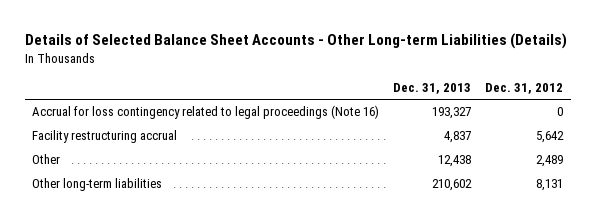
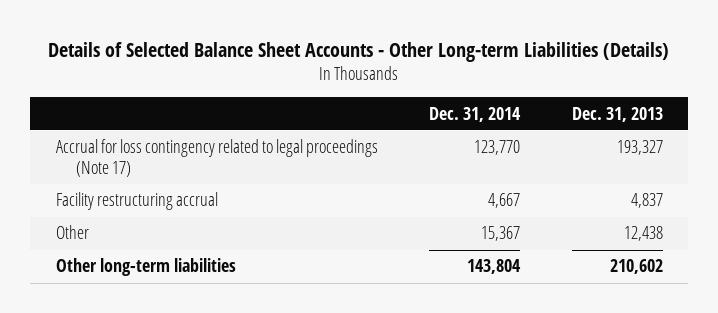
[485,82,564,94] Dec. 31, 2012 -> none
none -> [429,106,522,122] Dec. 31, 2014
[32,105,380,120] Accrual for loss contingency related to legal proceedings (Note 16) -> [55,139,378,178] Accrual for loss contingency related to legal proceedings (Note 17)

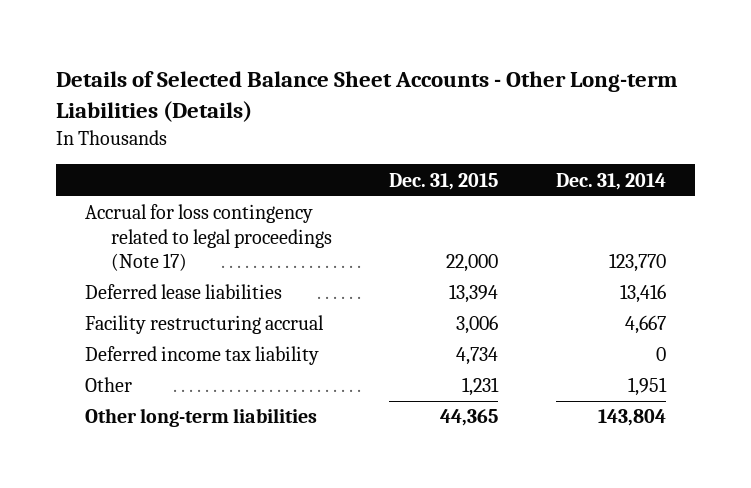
[571,106,663,122] Dec. 31, 2013 -> none
none -> [389,172,499,190] Dec. 31, 2015
none -> [85,284,283,300] Deferred lease liabilities
none -> [85,346,320,366] Deferred income tax liability
[481,226,521,242] 15,367 -> [628,377,668,397] 1,951

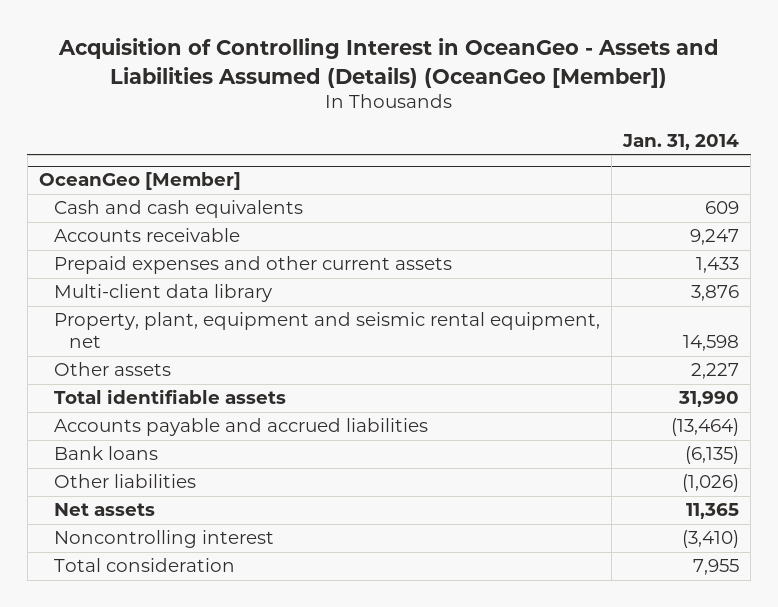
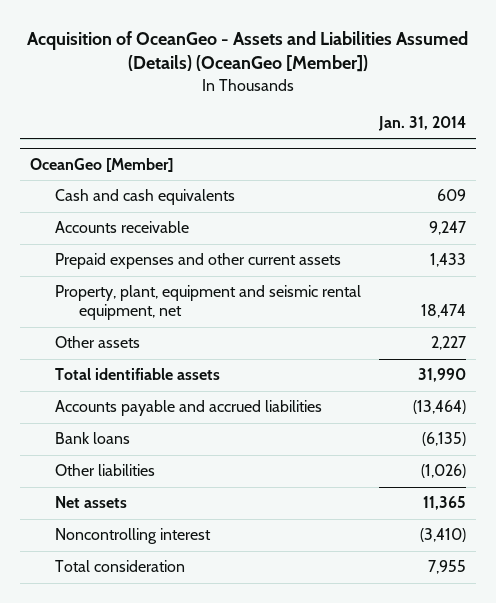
[58,38,720,88] Acquisition of Controlling Interest in OceanGeo - Assets and Liabilities Assumed (Details) (OceanGeo [Member]) -> [27,30,469,73] Acquisition of OceanGeo - Assets and Liabilities Assumed (Details) (OceanGeo [Member])
[53,284,272,303] Multi-client data library -> none
[683,335,740,352] 14,598 -> [421,304,467,319] 18,474

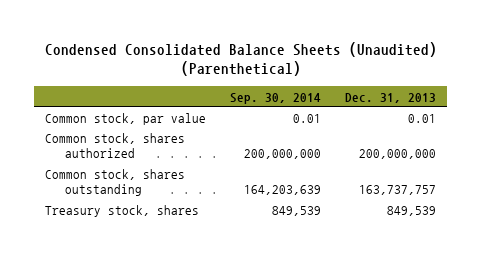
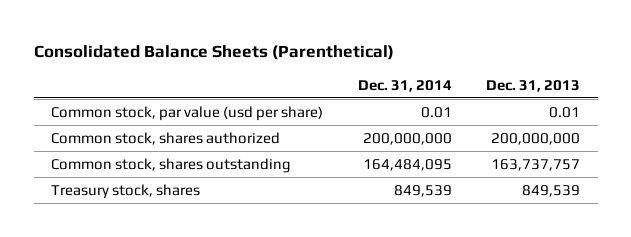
[44,41,437,77] Condensed Consolidated Balance Sheets (Unaudited) (Parenthetical) -> [33,44,394,60] Consolidated Balance Sheets (Parenthetical)
[230,92,322,104] Sep. 30, 2014 -> none
none -> [357,79,452,92] Dec. 31, 2014
[45,113,207,126] Common stock, par value -> [51,105,324,121] Common stock, par value (usd per share)

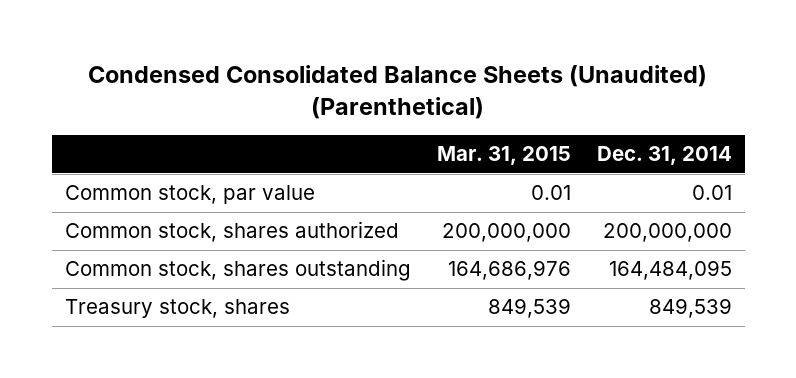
[33,44,394,60] Consolidated Balance Sheets (Parenthetical) -> [88,65,708,119] Condensed Consolidated Balance Sheets (Unaudited) (Parenthetical)
[486,79,581,92] Dec. 31, 2013 -> none
none -> [436,146,571,166] Mar. 31, 2015
[51,105,324,121] Common stock, par value (usd per share) -> [64,185,315,205] Common stock, par value

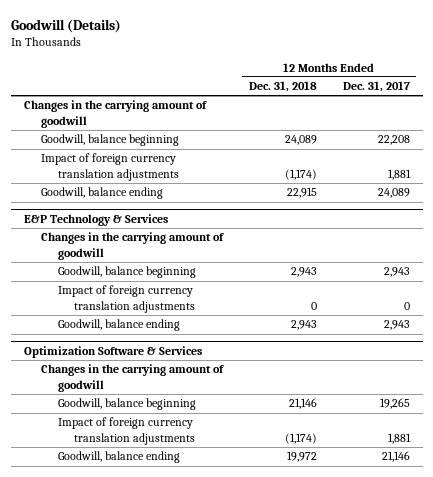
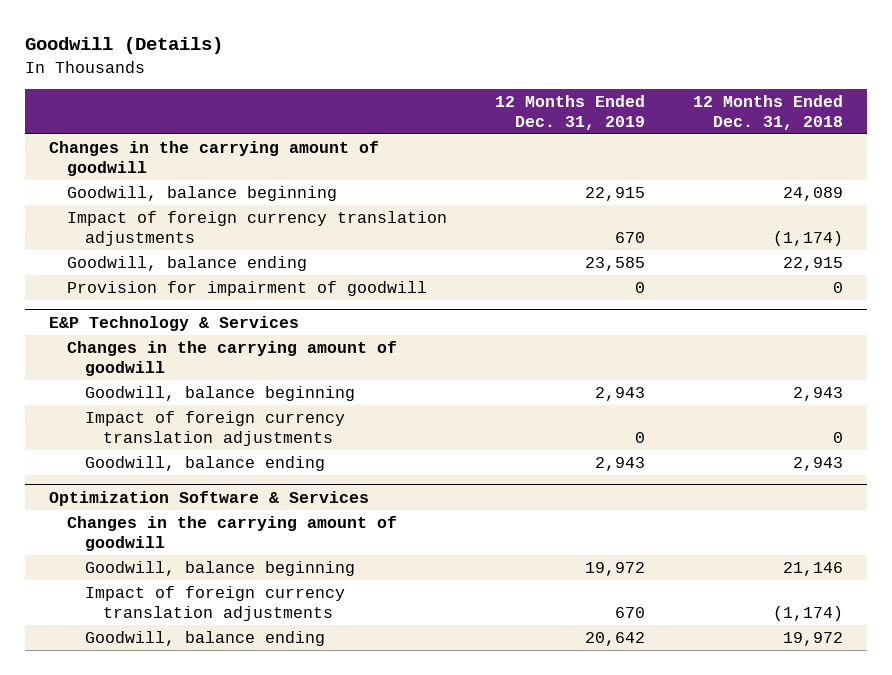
[342,81,410,93] Dec. 31, 2017 -> none
none -> [495,95,646,130] 12 Months Ended Dec. 31, 2019
none -> [66,281,427,297] Provision for impairment of goodwill

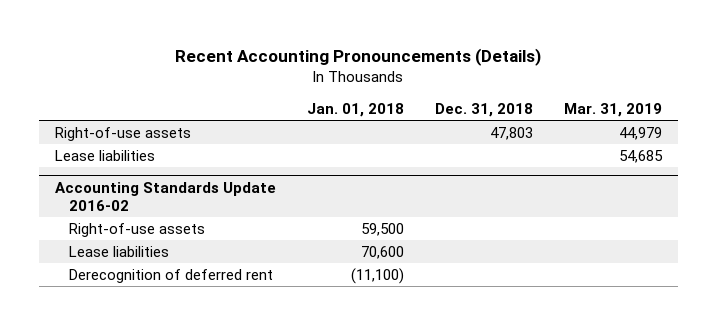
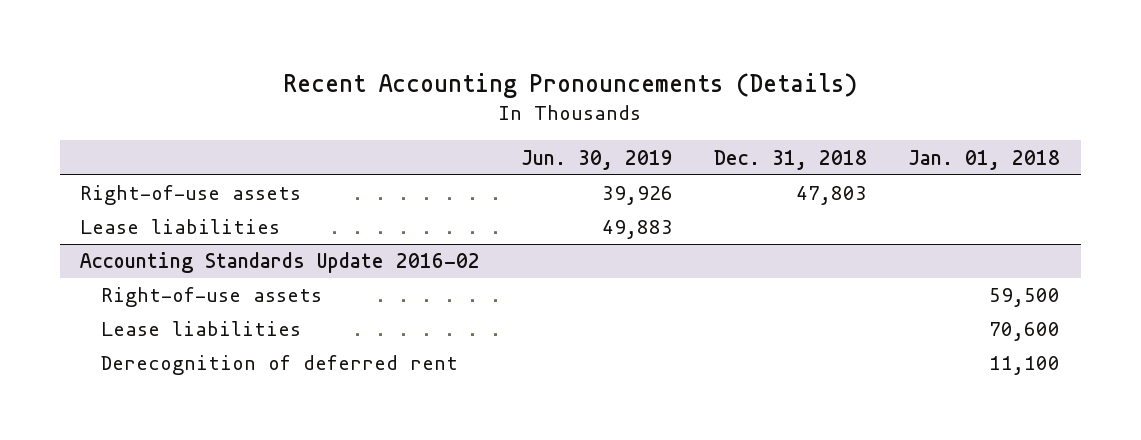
[564,103,663,118] Mar. 31, 2019 -> none
none -> [521,149,674,170] Jun. 30, 2019
[350,267,404,284] (11,100) -> [989,356,1061,376] 11,100

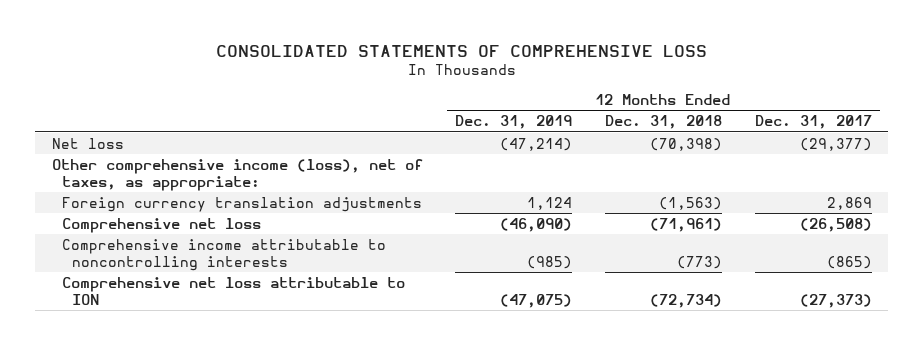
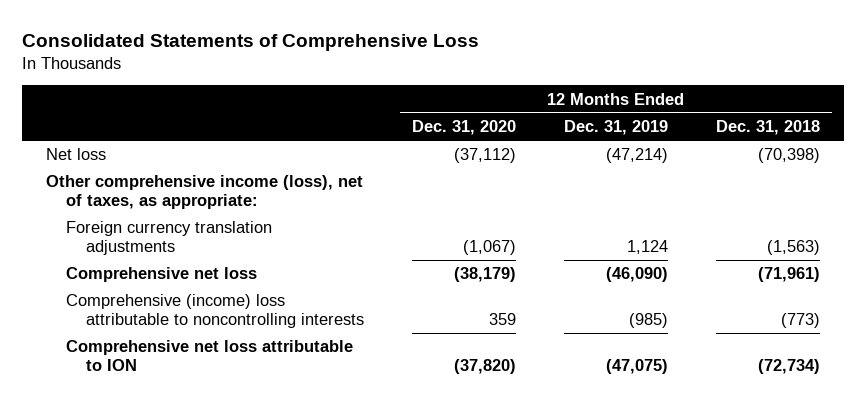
[215,44,707,57] CONSOLIDATED STATEMENTS OF COMPREHENSIVE LOSS -> [21,33,479,51] Consolidated Statements of Comprehensive Loss
[754,115,872,130] Dec. 31, 2017 -> none
none -> [411,120,516,136] Dec. 31, 2020
[61,238,386,272] Comprehensive income attributable to noncontrolling interests -> [65,294,364,329] Comprehensive (income) loss attributable to noncontrolling interests

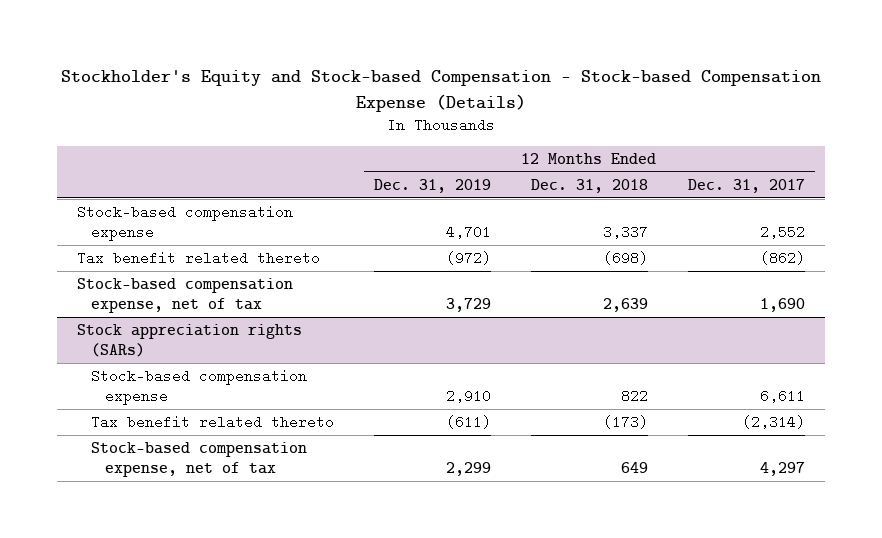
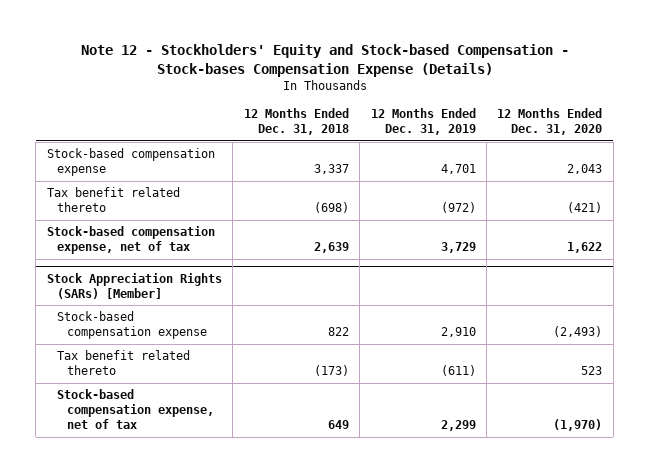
[60,70,821,112] Stockholder's Equity and Stock-based Compensation - Stock-based Compensation Expense (Details) -> [80,43,569,77] Note 12 - Stockholders' Equity and Stock-based Compensation - Stock-bases Compensation Expense (Details)
[687,178,805,193] Dec. 31, 2017 -> none
none -> [497,108,603,136] 12 Months Ended Dec. 31, 2020
[76,323,302,357] Stock appreciation rights (SARs) -> [46,272,222,299] Stock Appreciation Rights (SARs) [Member]

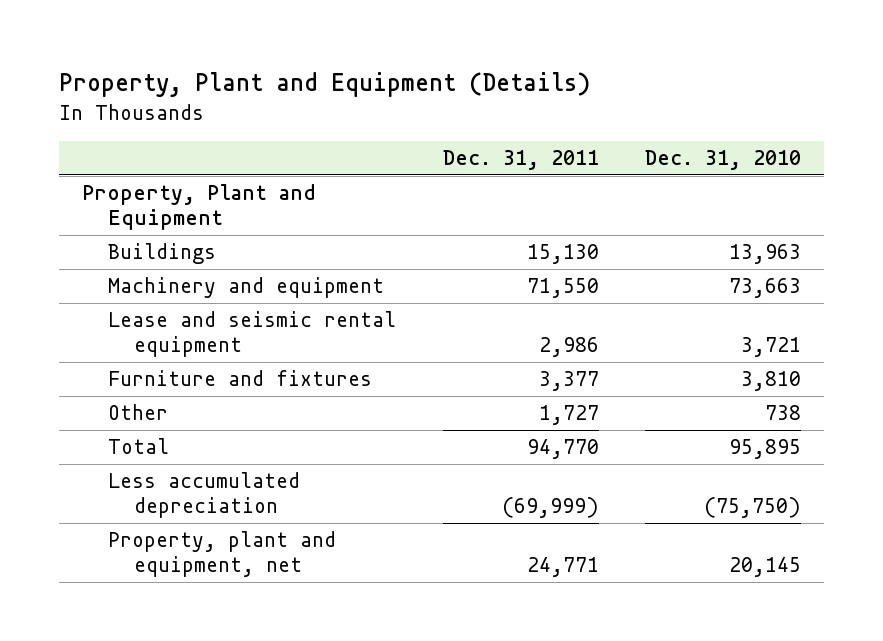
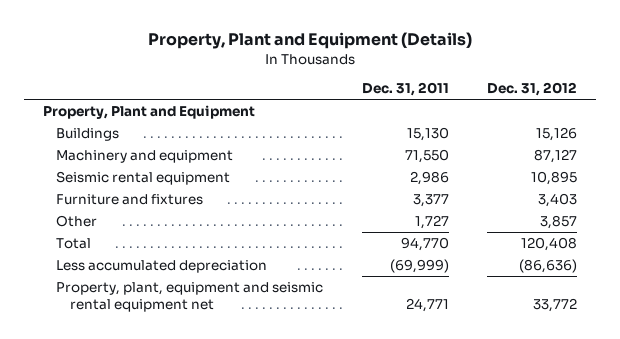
[644,150,801,171] Dec. 31, 2010 -> none
none -> [487,82,578,97] Dec. 31, 2012
[108,311,397,358] Lease and seismic rental equipment -> [56,170,231,185] Seismic rental equipment
[108,531,337,578] Property, plant and equipment, net -> [56,281,324,313] Property, plant, equipment and seismic rental equipment net

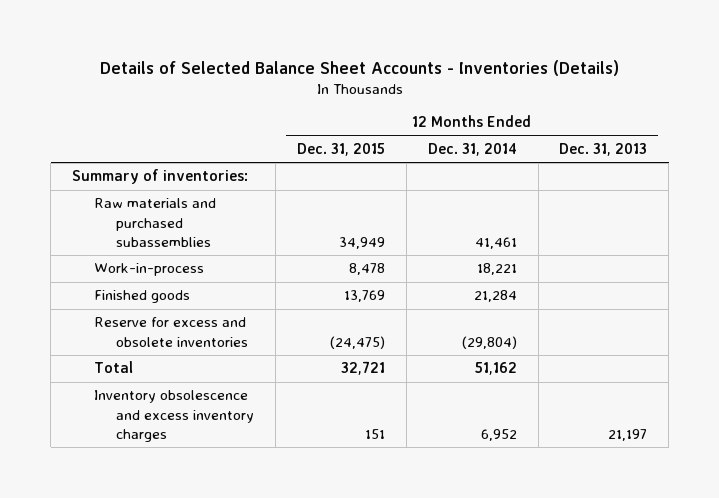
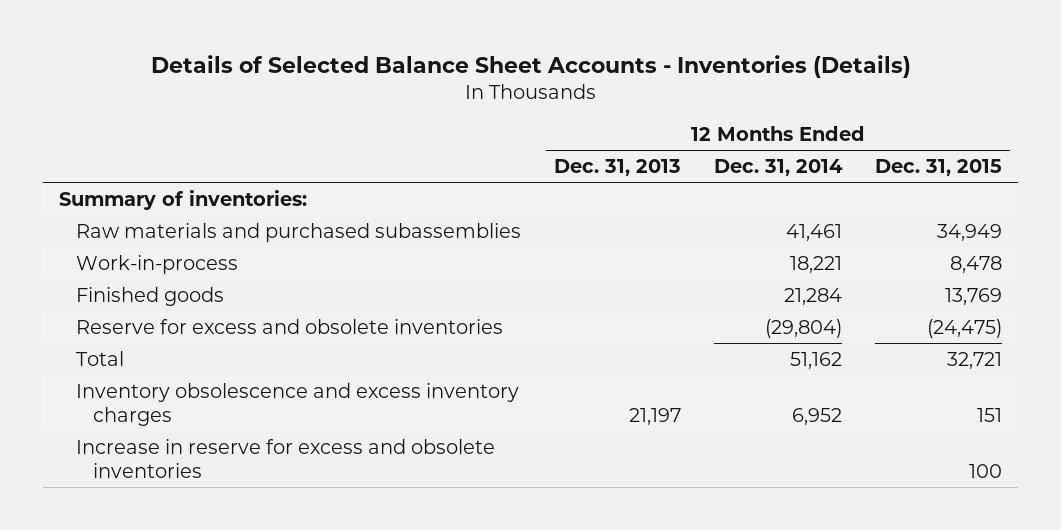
none -> [76,438,496,478] Increase in reserve for excess and obsolete inventories

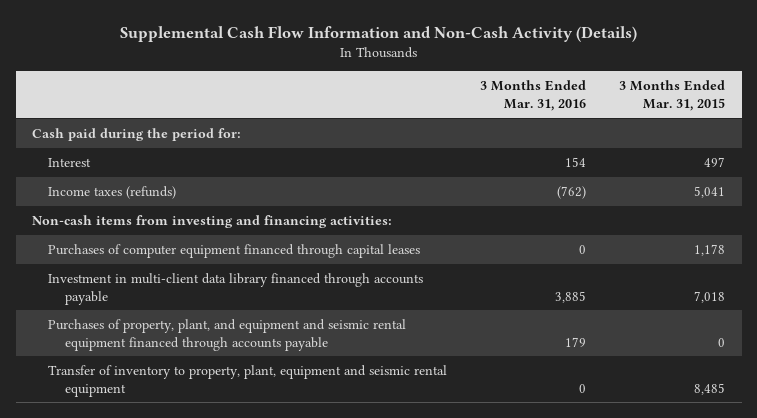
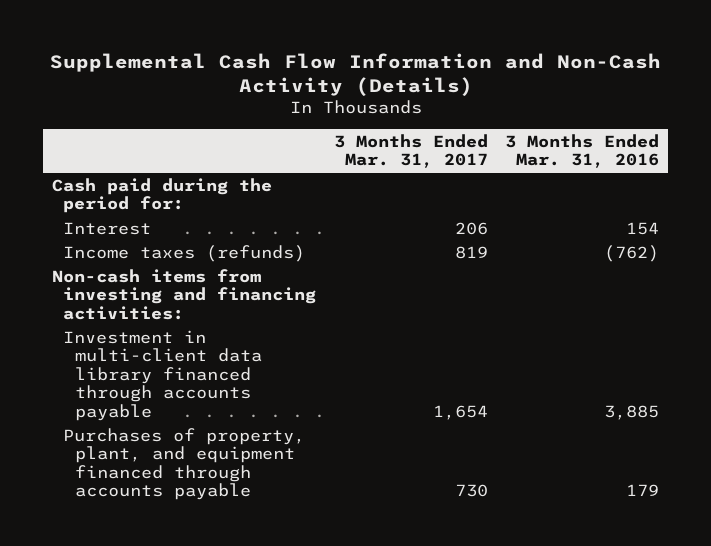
[619,80,726,111] 3 Months Ended Mar. 31, 2015 -> none
none -> [333,133,488,169] 3 Months Ended Mar. 31, 2017
[48,244,421,259] Purchases of computer equipment financed through capital leases -> none
[48,365,448,397] Transfer of inventory to property, plant, equipment and seismic rental equipment -> none
[48,319,407,351] Purchases of property, plant, and equipment and seismic rental equipment financed through accounts payable -> [63,427,306,501] Purchases of property, plant, and equipment financed through accounts payable

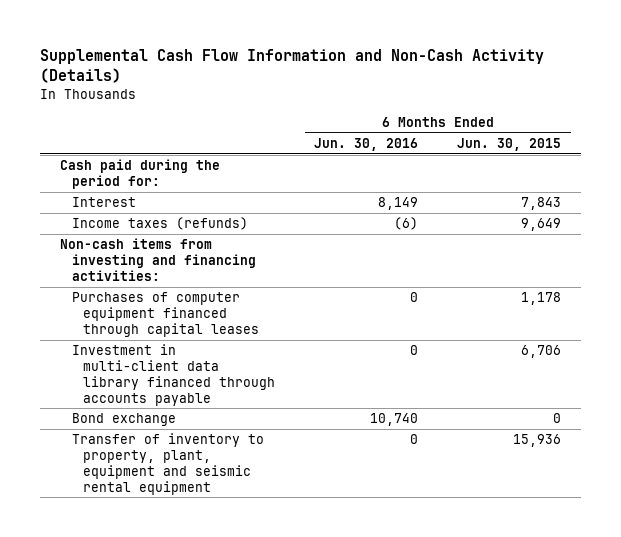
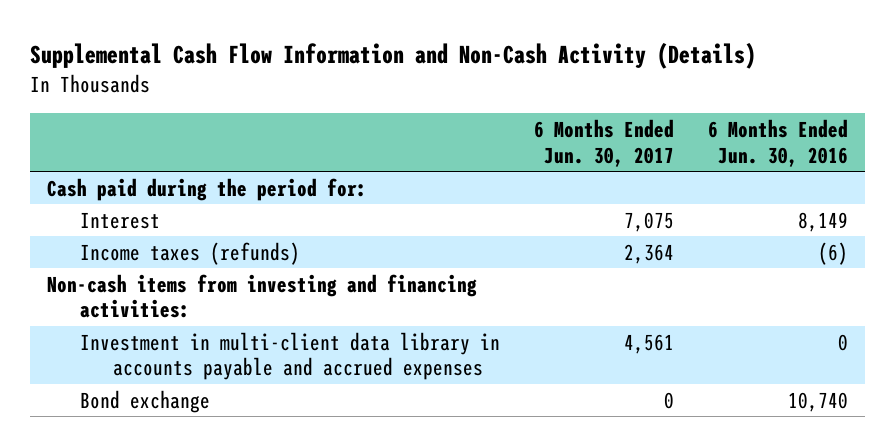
[457,137,562,151] Jun. 30, 2015 -> none
none -> [533,118,674,167] 6 Months Ended Jun. 30, 2017
[71,292,260,337] Purchases of computer equipment financed through capital leases -> none
[71,344,276,406] Investment in multi-client data library financed through accounts payable -> [79,331,500,381] Investment in multi-client data library in accounts payable and accrued expenses
[71,433,264,495] Transfer of inventory to property, plant, equipment and seismic rental equipment -> none

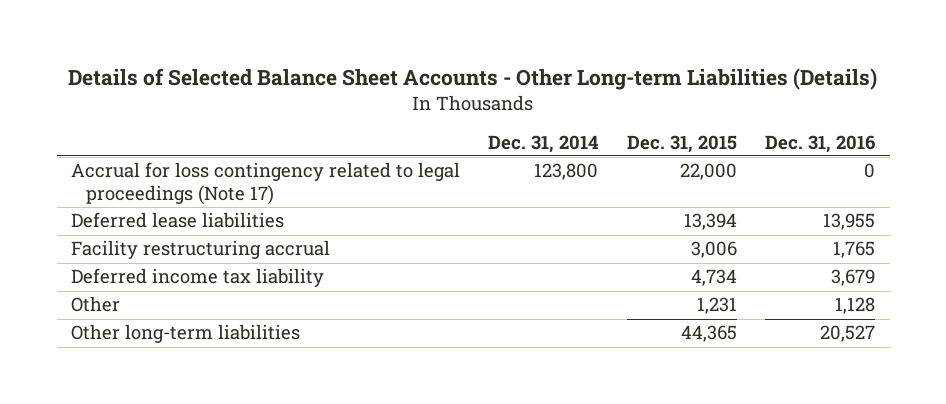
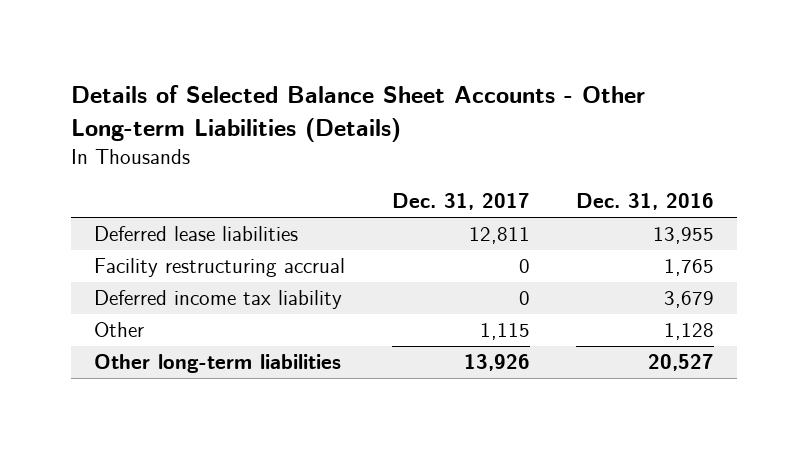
[488,134,599,153] Dec. 31, 2014 -> none
[626,134,737,153] Dec. 31, 2015 -> none
none -> [391,193,530,211] Dec. 31, 2017
[71,162,461,206] Accrual for loss contingency related to legal proceedings (Note 17) -> none

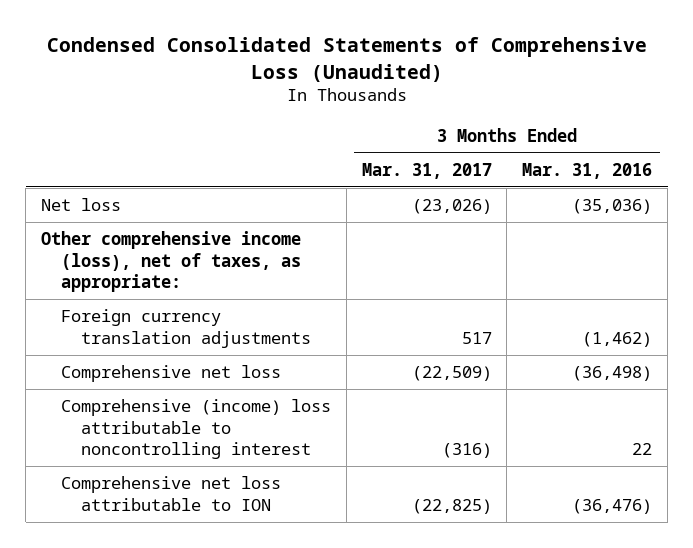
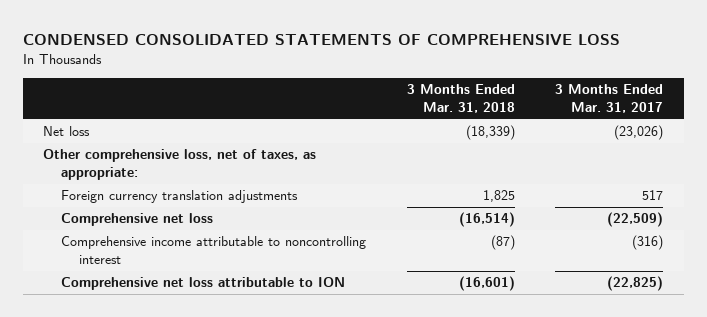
[46,37,647,82] Condensed Consolidated Statements of Comprehensive Loss (Unaudited) -> [23,33,621,45] CONDENSED CONSOLIDATED STATEMENTS OF COMPREHENSIVE LOSS
[522,162,653,179] Mar. 31, 2016 -> none
none -> [406,84,515,114] 3 Months Ended Mar. 31, 2018
[41,231,302,293] Other comprehensive income (loss), net of taxes, as appropriate: -> [43,149,317,181] Other comprehensive loss, net of taxes, as appropriate:
[61,399,332,460] Comprehensive (income) loss attributable to noncontrolling interest -> [61,236,367,265] Comprehensive income attributable to noncontrolling interest

